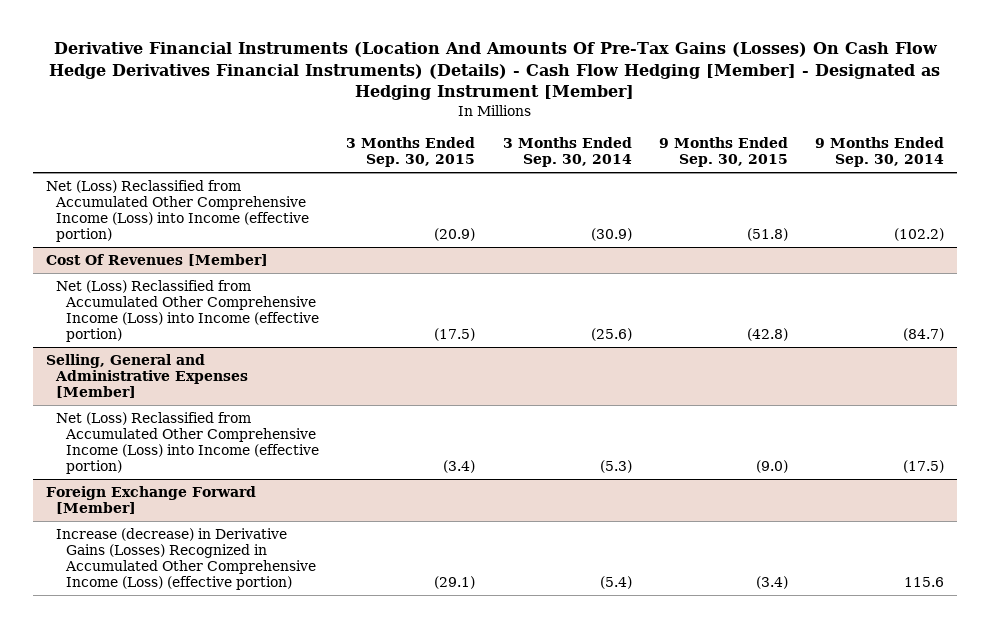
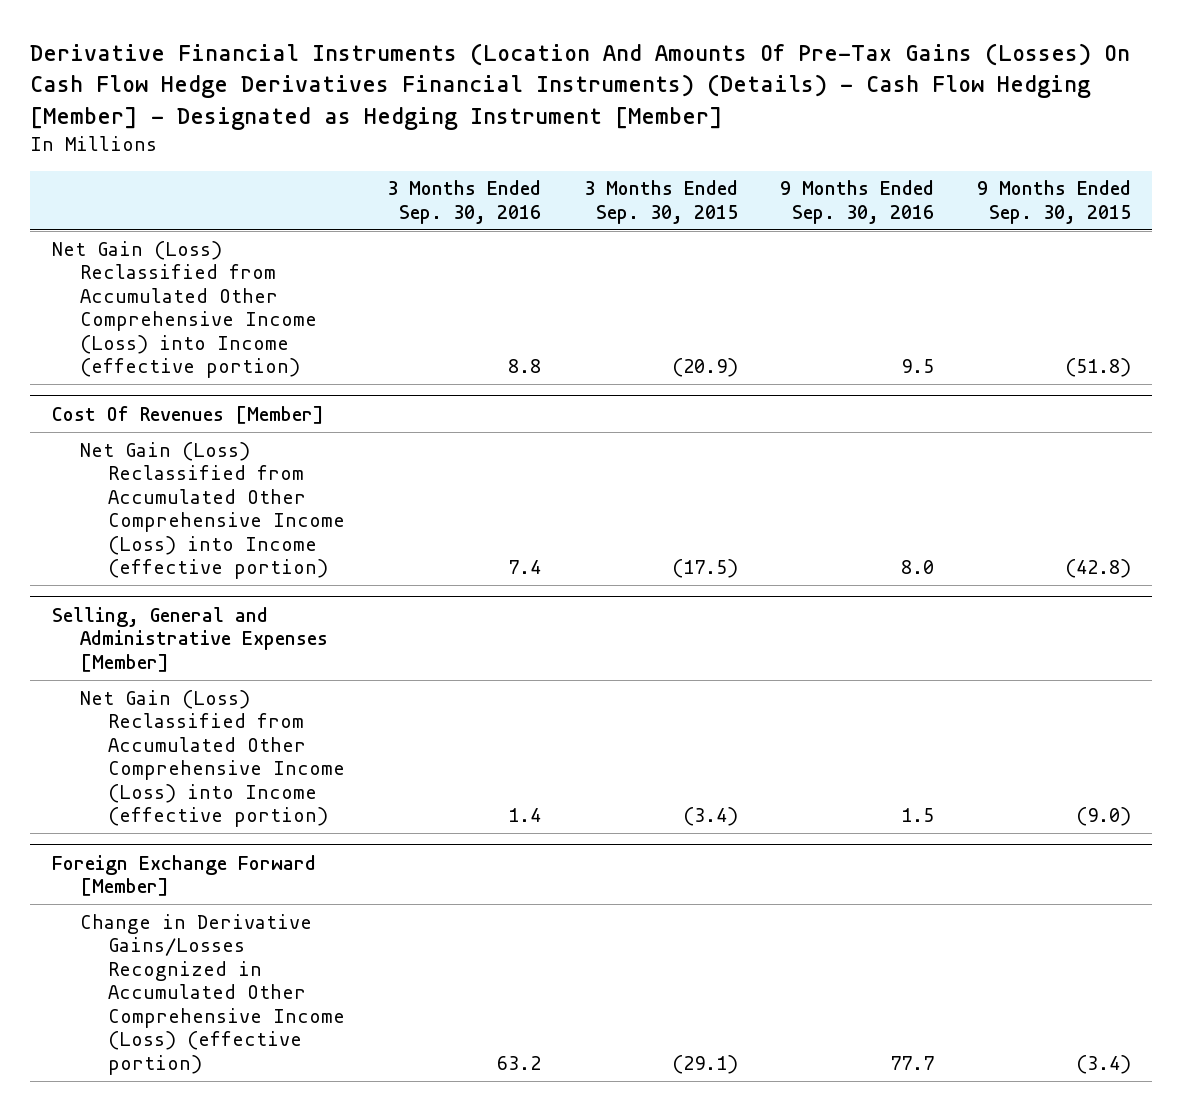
[502,137,632,168] 3 Months Ended Sep. 30, 2014 -> none
[814,137,944,168] 9 Months Ended Sep. 30, 2014 -> none
none -> [387,180,542,224] 3 Months Ended Sep. 30, 2016
none -> [780,180,935,224] 9 Months Ended Sep. 30, 2016
[46,180,310,243] Net (Loss) Reclassified from Accumulated Other Comprehensive Income (Loss) into Income (effective portion) -> [51,240,317,379] Net Gain (Loss) Reclassified from Accumulated Other Comprehensive Income (Loss) into Income (effective portion)
[56,280,320,343] Net (Loss) Reclassified from Accumulated Other Comprehensive Income (Loss) into Income (effective portion) -> [79,441,345,580] Net Gain (Loss) Reclassified from Accumulated Other Comprehensive Income (Loss) into Income (effective portion)
[56,412,320,475] Net (Loss) Reclassified from Accumulated Other Comprehensive Income (Loss) into Income (effective portion) -> [79,689,345,828] Net Gain (Loss) Reclassified from Accumulated Other Comprehensive Income (Loss) into Income (effective portion)
[56,528,317,591] Increase (decrease) in Derivative Gains (Losses) Recognized in Accumulated Other Comprehensive Income (Loss) (effective portion) -> [79,913,345,1075] Change in Derivative Gains/Losses Recognized in Accumulated Other Comprehensive Income (Loss) (effective portion)

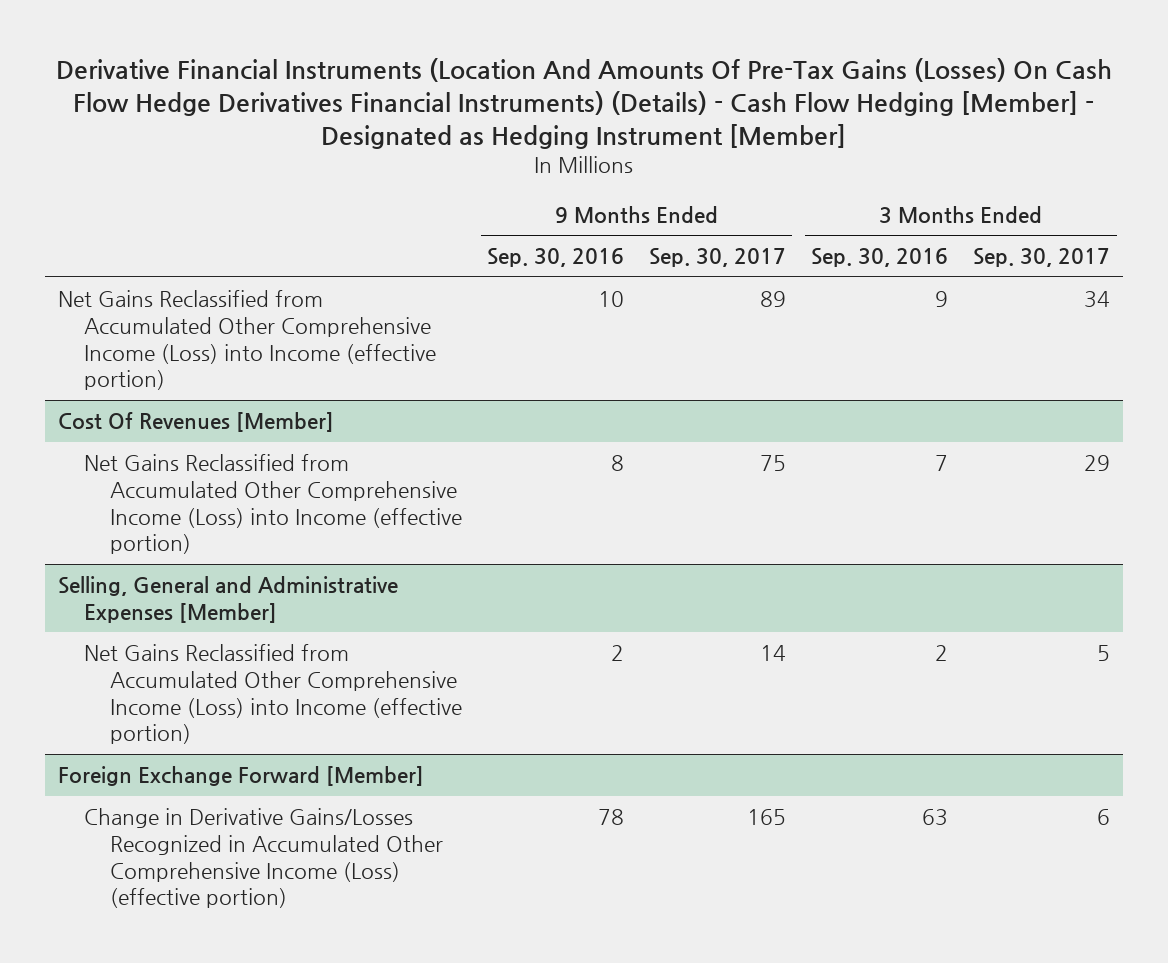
[583,180,738,224] 3 Months Ended Sep. 30, 2015 -> none
[976,180,1131,224] 9 Months Ended Sep. 30, 2015 -> none
none -> [649,248,787,268] Sep. 30, 2017
none -> [973,248,1111,268] Sep. 30, 2017
[51,240,317,379] Net Gain (Loss) Reclassified from Accumulated Other Comprehensive Income (Loss) into Income (effective portion) -> [57,290,436,391] Net Gains Reclassified from Accumulated Other Comprehensive Income (Loss) into Income (effective portion)
[508,359,542,374] 8.8 -> [935,291,949,308] 9
[901,359,935,374] 9.5 -> [598,291,625,308] 10
[79,441,345,580] Net Gain (Loss) Reclassified from Accumulated Other Comprehensive Income (Loss) into Income (effective portion) -> [83,454,463,555] Net Gains Reclassified from Accumulated Other Comprehensive Income (Loss) into Income (effective portion)
[508,560,542,575] 7.4 -> [935,455,949,472] 7
[901,560,935,575] 8.0 -> [611,455,625,472] 8
[79,689,345,828] Net Gain (Loss) Reclassified from Accumulated Other Comprehensive Income (Loss) into Income (effective portion) -> [83,644,463,745] Net Gains Reclassified from Accumulated Other Comprehensive Income (Loss) into Income (effective portion)
[508,808,542,823] 1.4 -> [935,645,949,662] 2
[901,808,935,823] 1.5 -> [611,645,625,662] 2
[497,1055,542,1070] 63.2 -> [922,809,949,827] 63
[890,1055,935,1070] 77.7 -> [598,809,625,826] 78

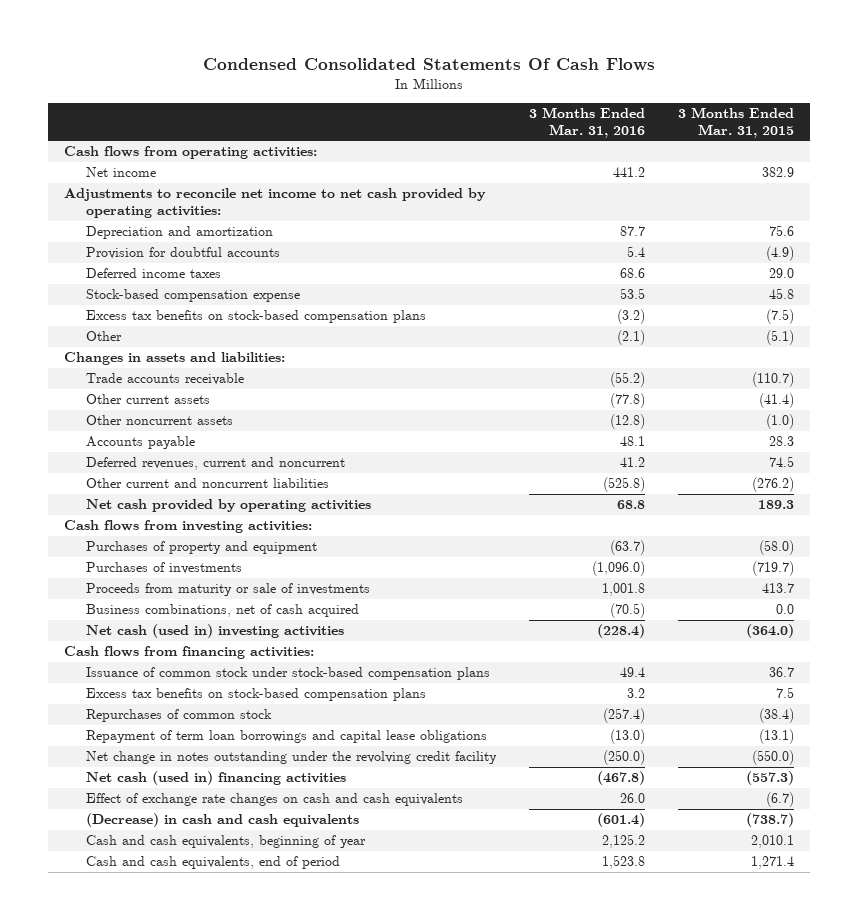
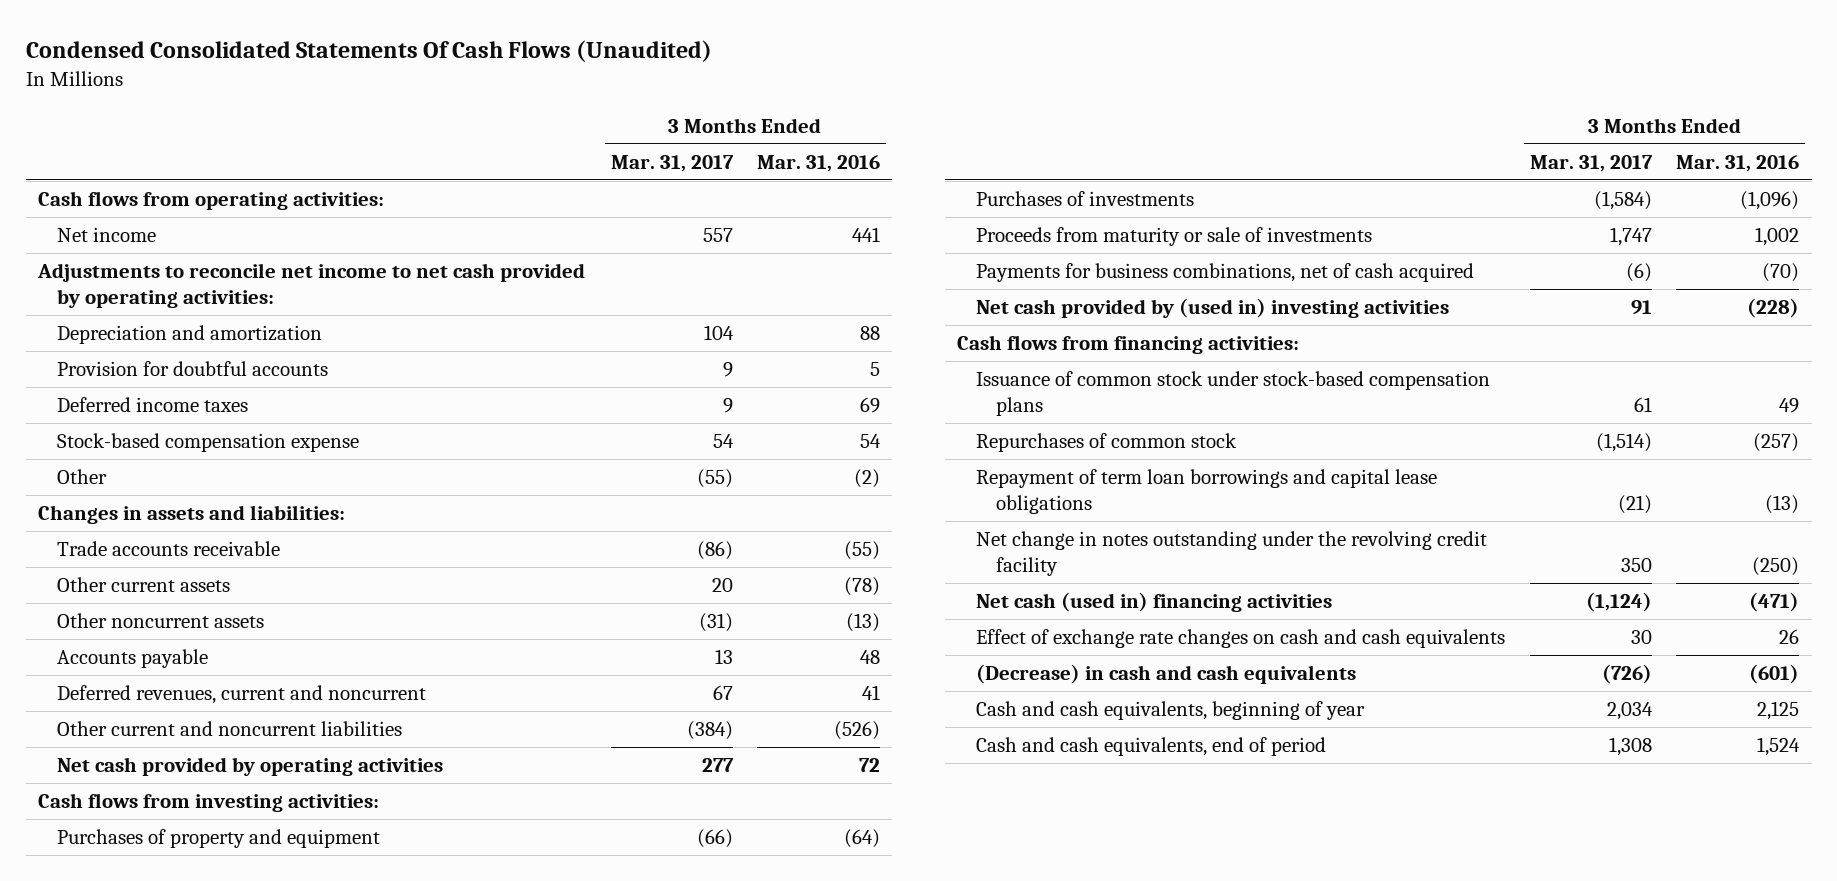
[202,57,655,71] Condensed Consolidated Statements Of Cash Flows -> [25,40,712,63] Condensed Consolidated Statements Of Cash Flows (Unaudited)
[677,107,794,139] 3 Months Ended Mar. 31, 2015 -> none
none -> [610,154,734,172] Mar. 31, 2017
[612,167,645,178] 441.2 -> [852,227,881,243] 441
[86,310,427,324] Excess tax benefits on stock-based compensation plans -> none
[619,226,645,237] 87.7 -> [860,326,881,341] 88
[626,246,645,258] 5.4 -> [870,362,881,377] 5
[619,268,645,279] 68.6 -> [860,397,881,414] 69
[619,288,645,300] 53.5 -> [860,434,882,449] 54
[616,330,645,346] (2.1) -> [854,469,881,489] (2)
[609,372,645,388] (55.2) -> [844,541,881,561] (55)
[609,393,645,409] (77.8) -> [844,577,881,597] (78)
[609,414,645,430] (12.8) -> [846,613,881,633] (13)
[619,436,645,447] 48.1 -> [860,650,881,665] 48
[619,457,645,468] 41.2 -> [862,685,881,701] 41
[602,477,645,493] (525.8) -> [834,721,881,741] (526)
[616,500,645,510] 68.8 -> [859,758,881,773] 72
[609,540,645,556] (63.7) -> [844,829,881,849] (64)
[591,561,645,577] (1,096.0) -> [1740,191,1800,211] (1,096)
[601,583,645,597] 1,001.8 -> [1755,227,1800,247] 1,002
[86,604,360,618] Business combinations, net of cash acquired -> [976,263,1475,283] Payments for business combinations, net of cash acquired
[609,603,645,619] (70.5) -> [1762,263,1800,283] (70)
[86,624,345,639] Net cash (used in) investing activities -> [976,298,1450,319] Net cash provided by (used in) investing activities
[596,624,645,639] (228.4) -> [1747,298,1800,319] (228)
[86,688,427,702] Excess tax benefits on stock-based compensation plans -> none
[619,667,645,678] 49.4 -> [1779,397,1800,413] 49
[602,708,645,724] (257.4) -> [1753,433,1800,453] (257)
[609,729,645,745] (13.0) -> [1765,494,1800,514] (13)
[602,750,645,766] (250.0) -> [1752,556,1800,576] (250)
[596,771,645,786] (467.8) -> [1749,592,1800,613] (471)
[619,793,645,804] 26.0 -> [1779,629,1800,645] 26
[596,813,645,828] (601.4) -> [1749,664,1800,685] (601)
[601,834,645,849] 2,125.2 -> [1757,701,1800,721] 2,125
[601,855,645,870] 1,523.8 -> [1757,737,1801,757] 1,524

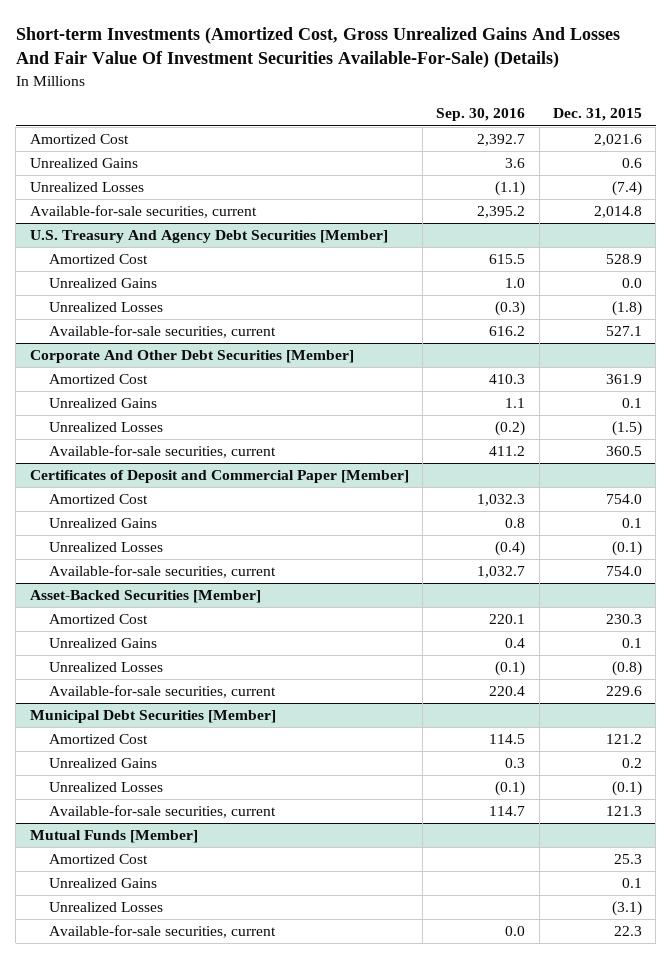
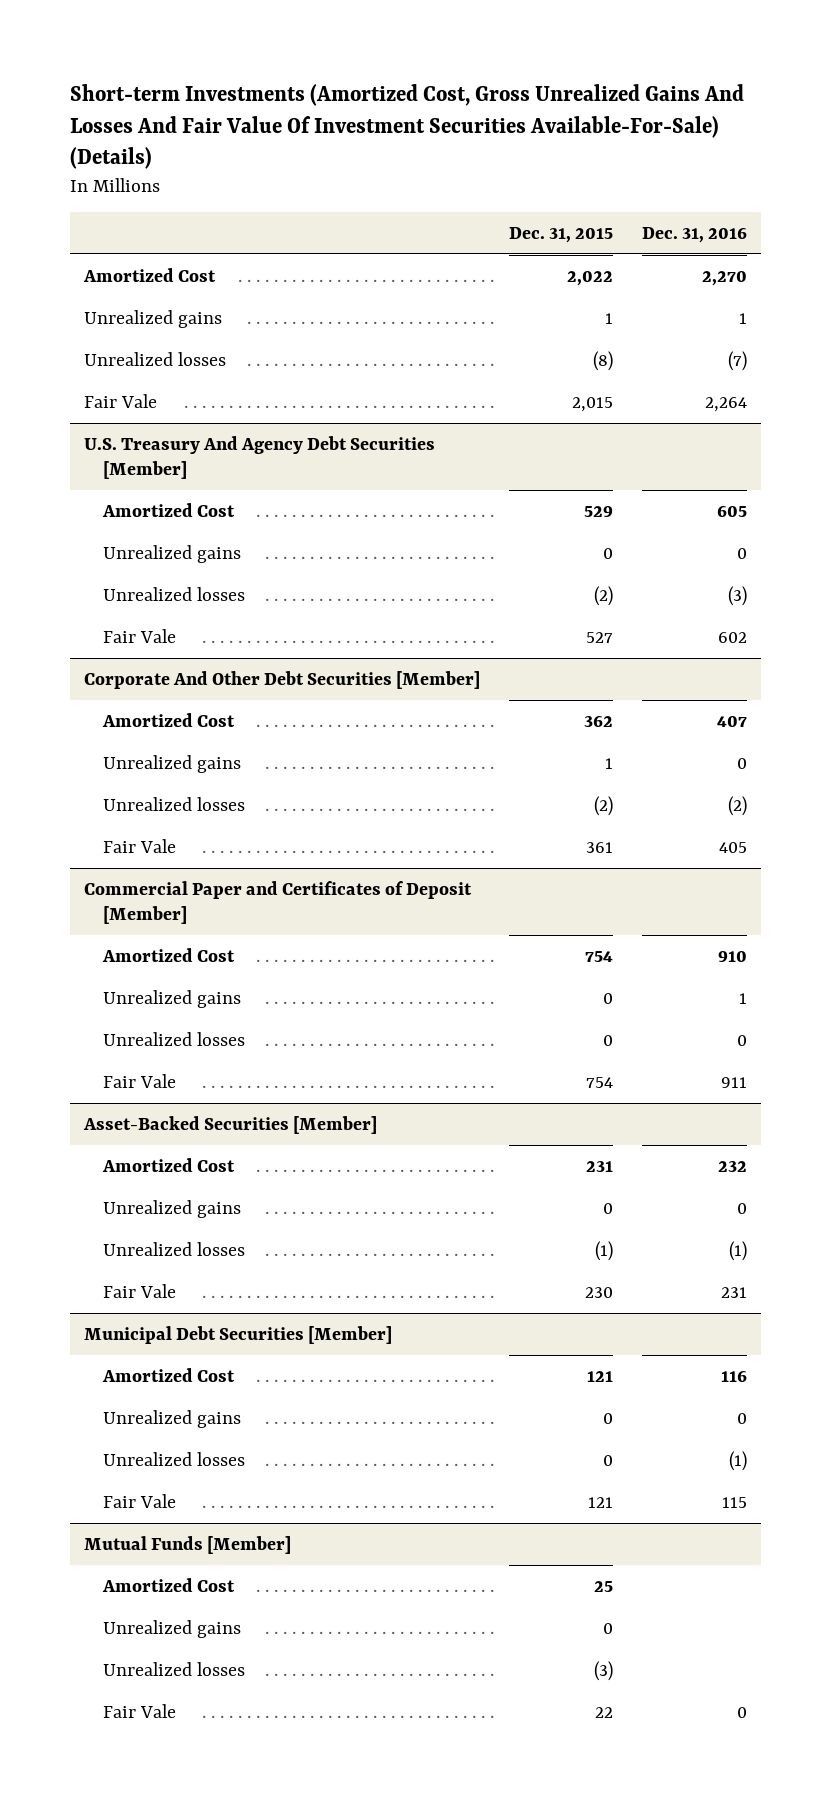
[436,108,526,122] Sep. 30, 2016 -> none
none -> [641,226,747,243] Dec. 31, 2016
[29,205,257,219] Available-for-sale securities, current -> none
[593,134,642,147] 2,021.6 -> [566,270,613,286] 2,022
[29,158,138,169] Unrealized Gains -> [83,309,222,328] Unrealized gains
[621,158,642,169] 0.6 -> [604,312,613,324] 1
[29,182,144,193] Unrealized Losses -> [83,351,226,366] Unrealized losses
[611,181,642,197] (7.4) -> [592,350,613,371] (8)
none -> [83,393,157,408] Fair Vale
[49,325,277,339] Available-for-sale securities, current -> none
[605,254,642,265] 528.9 -> [583,505,613,517] 529
[49,278,158,289] Unrealized Gains -> [103,544,242,563] Unrealized gains
[621,278,642,289] 0.0 -> [602,547,613,559] 0
[49,302,164,313] Unrealized Losses -> [103,586,246,601] Unrealized losses
[611,301,642,317] (1.8) -> [593,585,613,606] (2)
none -> [103,628,177,643] Fair Vale
[49,445,277,459] Available-for-sale securities, current -> none
[49,565,277,579] Available-for-sale securities, current -> none
[605,374,642,385] 361.9 -> [583,715,613,727] 362
[49,398,158,409] Unrealized Gains -> [103,754,242,773] Unrealized gains
[621,398,642,409] 0.1 -> [604,757,613,769] 1
[49,422,164,433] Unrealized Losses -> [103,796,246,811] Unrealized losses
[611,421,642,437] (1.5) -> [593,795,613,816] (2)
none -> [103,838,177,853] Fair Vale
[29,470,409,484] Certificates of Deposit and Commercial Paper [Member] -> [83,880,472,925] Commercial Paper and Certificates of Deposit [Member]
[605,494,642,505] 754.0 -> [584,950,613,962] 754
[49,518,158,529] Unrealized Gains -> [103,989,242,1008] Unrealized gains
[621,518,642,529] 0.1 -> [602,992,613,1004] 0
[49,542,164,553] Unrealized Losses -> [103,1031,246,1046] Unrealized losses
[611,541,642,557] (0.1) -> [602,1034,613,1046] 0
none -> [103,1073,177,1088] Fair Vale
[49,685,277,699] Available-for-sale securities, current -> none
[605,614,642,625] 230.3 -> [585,1160,613,1172] 231
[49,638,158,649] Unrealized Gains -> [103,1199,242,1218] Unrealized gains
[621,638,642,649] 0.1 -> [602,1202,613,1214] 0
[49,662,164,673] Unrealized Losses -> [103,1241,246,1256] Unrealized losses
[611,661,642,677] (0.8) -> [594,1240,613,1261] (1)
none -> [103,1283,177,1298] Fair Vale
[49,805,277,819] Available-for-sale securities, current -> none
[605,734,642,745] 121.2 -> [586,1370,613,1382] 121
[49,758,158,769] Unrealized Gains -> [103,1409,242,1428] Unrealized gains
[621,758,642,769] 0.2 -> [602,1412,613,1424] 0
[49,782,164,793] Unrealized Losses -> [103,1451,246,1466] Unrealized losses
[611,781,642,797] (0.1) -> [602,1454,613,1466] 0
none -> [103,1493,177,1508] Fair Vale
[49,925,277,939] Available-for-sale securities, current -> none
[613,854,642,865] 25.3 -> [593,1580,613,1592] 25
[49,878,158,889] Unrealized Gains -> [103,1619,242,1638] Unrealized gains
[621,878,642,889] 0.1 -> [602,1622,613,1634] 0
[49,902,164,913] Unrealized Losses -> [103,1661,246,1676] Unrealized losses
[611,901,642,917] (3.1) -> [593,1660,613,1681] (3)
none -> [103,1703,177,1718] Fair Vale

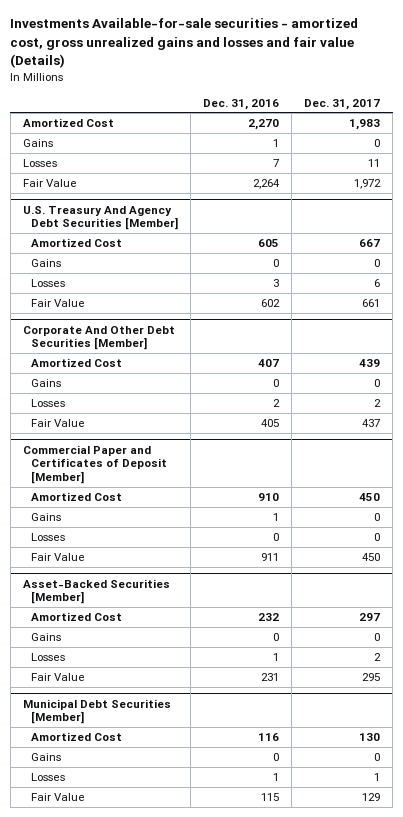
[69,84,744,170] Short-term Investments (Amortized Cost, Gross Unrealized Gains And Losses And Fair Value Of Investment Securities Available-For-Sale) (Details) -> [10,18,359,68] Investments Available-for-sale securities - amortized cost, gross unrealized gains and losses and fair value (Details)
[508,226,613,243] Dec. 31, 2015 -> none
none -> [304,98,381,110] Dec. 31, 2017
[83,309,222,328] Unrealized gains -> [22,139,53,148] Gains
[83,351,226,366] Unrealized losses -> [22,159,57,168] Losses
[727,350,747,371] (7) -> [273,159,280,168] 7
[83,393,157,408] Fair Vale -> [22,179,77,188] Fair Value
[103,544,242,563] Unrealized gains -> [31,259,62,268] Gains
[103,586,246,601] Unrealized losses -> [31,279,66,288] Losses
[727,585,747,606] (3) -> [273,279,280,288] 3
[103,628,177,643] Fair Vale -> [31,299,86,308] Fair Value
[103,754,242,773] Unrealized gains -> [31,379,62,388] Gains
[103,796,246,811] Unrealized losses -> [31,399,66,408] Losses
[727,795,747,816] (2) -> [273,399,281,408] 2
[103,838,177,853] Fair Vale -> [31,419,86,428] Fair Value
[103,989,242,1008] Unrealized gains -> [31,513,62,522] Gains
[103,1031,246,1046] Unrealized losses -> [31,533,66,542] Losses
[103,1073,177,1088] Fair Vale -> [31,553,86,562] Fair Value
[103,1199,242,1218] Unrealized gains -> [31,633,62,642] Gains
[103,1241,246,1256] Unrealized losses -> [31,653,66,662] Losses
[728,1240,747,1261] (1) -> [273,653,280,662] 1
[103,1283,177,1298] Fair Vale -> [31,673,86,682] Fair Value
[83,1535,291,1554] Mutual Funds [Member] -> none
[102,1577,236,1592] Amortized Cost -> none
[103,1619,242,1638] Unrealized gains -> none
[103,1661,246,1676] Unrealized losses -> none
[103,1703,177,1718] Fair Vale -> none
[103,1409,242,1428] Unrealized gains -> [31,753,62,762] Gains
[103,1451,246,1466] Unrealized losses -> [31,773,66,782] Losses
[728,1450,747,1471] (1) -> [273,773,280,782] 1
[103,1493,177,1508] Fair Vale -> [31,793,86,802] Fair Value

